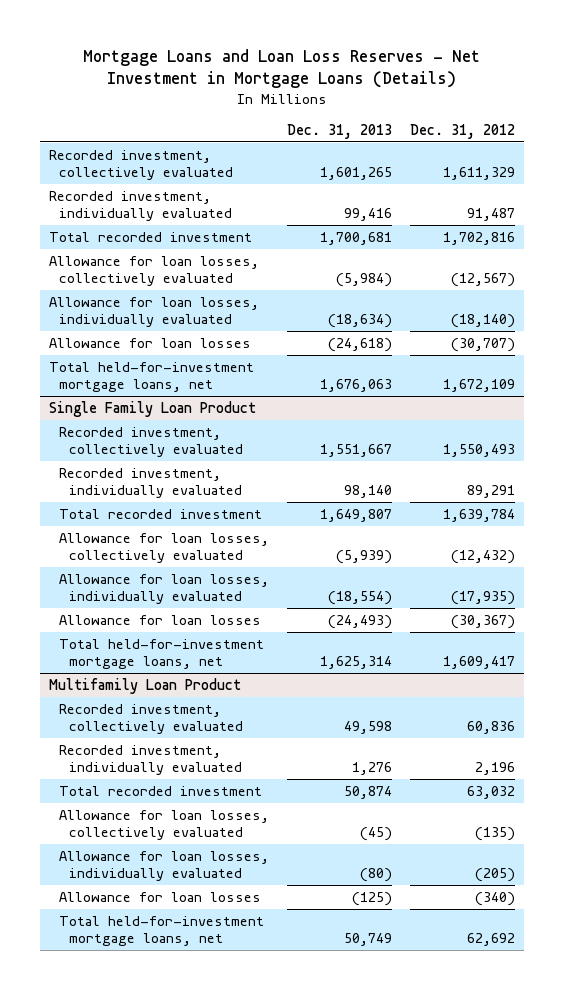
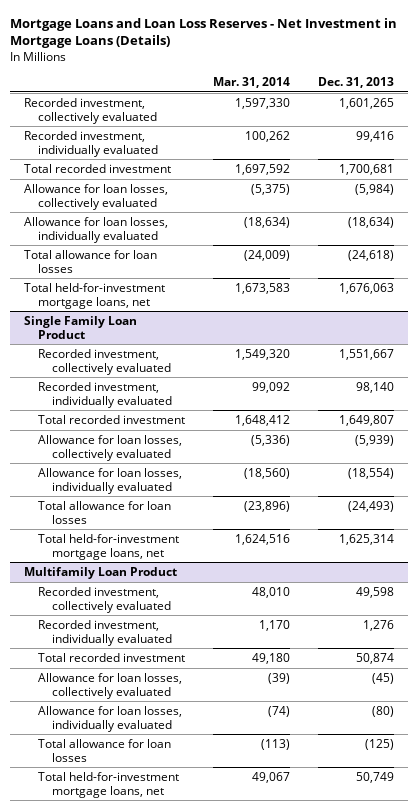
[410,123,516,139] Dec. 31, 2012 -> none
none -> [212,76,290,88] Mar. 31, 2014
[48,337,251,348] Allowance for loan losses -> [24,249,158,273] Total allowance for loan losses
[59,614,262,625] Allowance for loan losses -> [37,500,171,524] Total allowance for loan losses
[59,891,262,902] Allowance for loan losses -> [37,738,171,762] Total allowance for loan losses

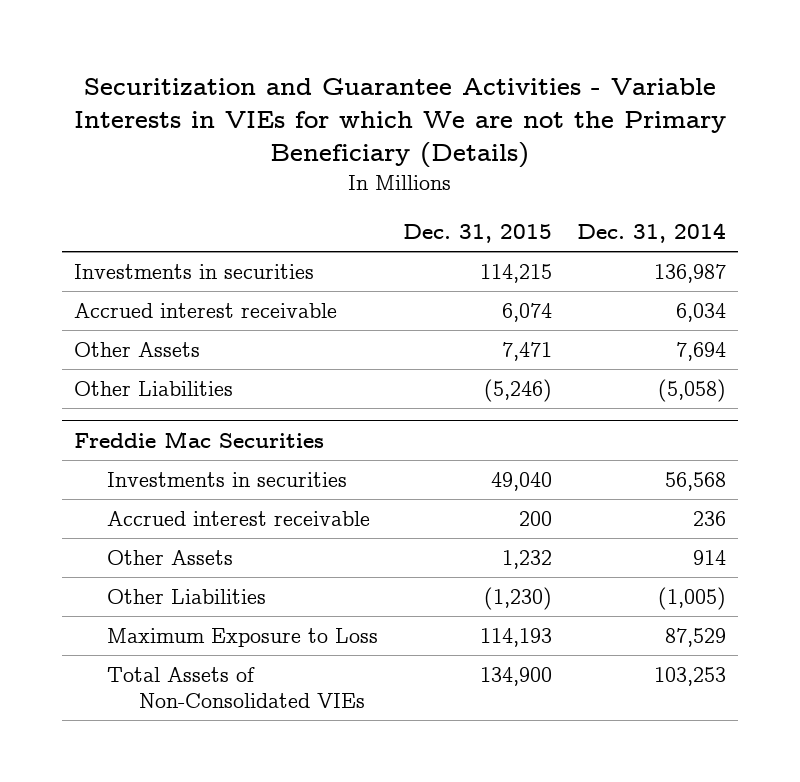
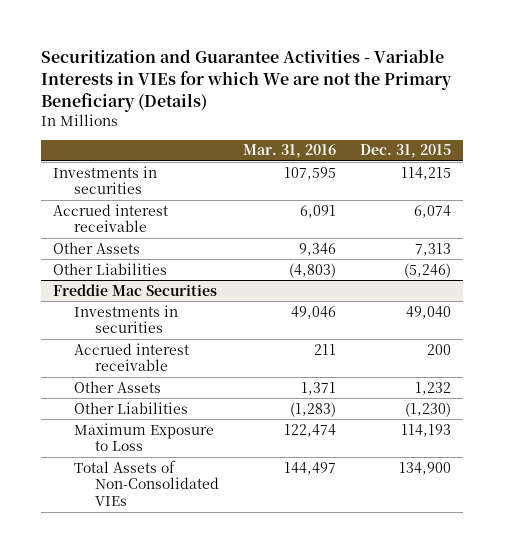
[576,222,726,243] Dec. 31, 2014 -> none
none -> [243,144,337,159] Mar. 31, 2016
[501,342,552,362] 7,471 -> [415,242,452,256] 7,313

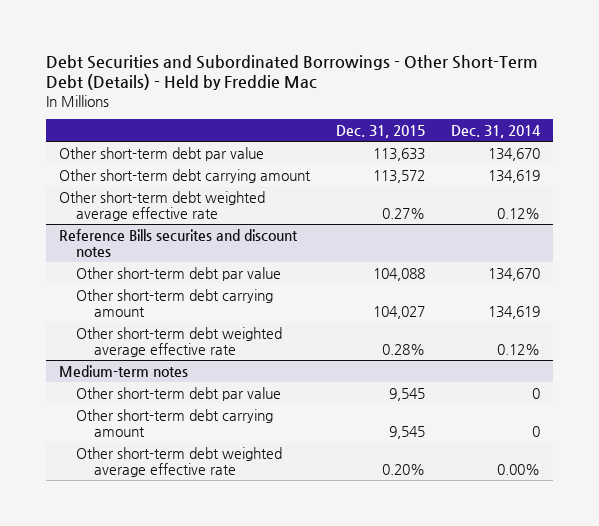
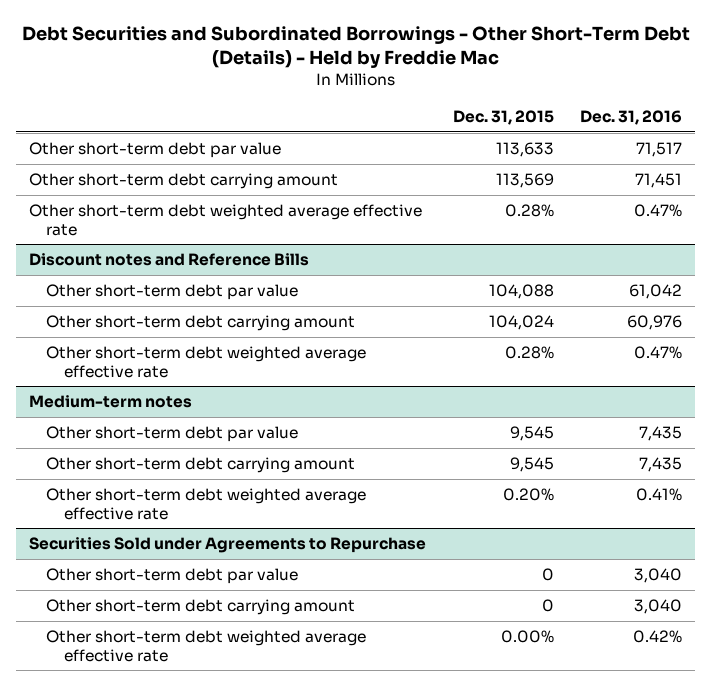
[451,124,542,138] Dec. 31, 2014 -> none
none -> [580,109,683,125] Dec. 31, 2016
[372,169,425,183] 113,572 -> [495,173,554,189] 113,569
[381,207,425,219] 0.27% -> [504,204,554,218] 0.28%
[58,228,298,257] Reference Bills securites and discount notes -> [29,253,310,267] Discount notes and Reference Bills
[372,305,425,319] 104,027 -> [488,315,554,331] 104,024
none -> [29,537,427,554] Securities Sold under Agreements to Repurchase
none -> [46,568,299,585] Other short-term debt par value
none -> [46,599,356,616] Other short-term debt carrying amount
none -> [46,630,367,662] Other short-term debt weighted average effective rate

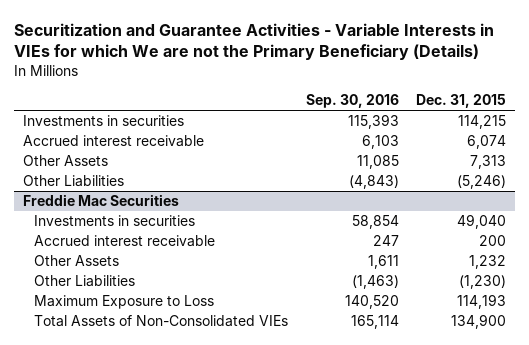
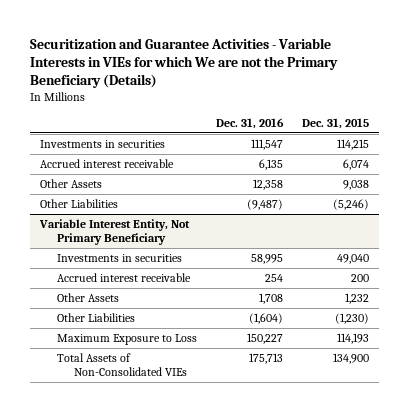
[305,94,399,109] Sep. 30, 2016 -> none
none -> [216,117,285,129] Dec. 31, 2016
[470,155,507,170] 7,313 -> [343,179,370,190] 9,038
[22,194,179,207] Freddie Mac Securities -> none
none -> [39,218,191,246] Variable Interest Entity, Not Primary Beneficiary

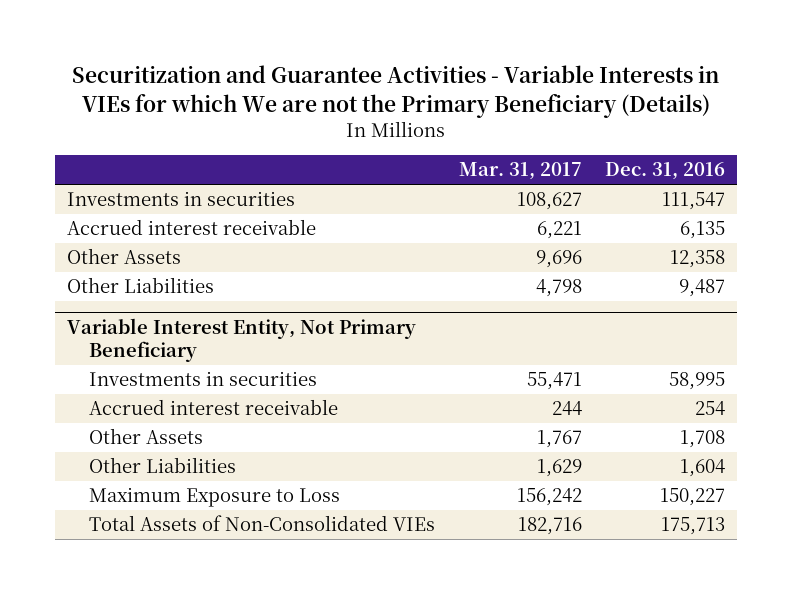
[302,117,370,129] Dec. 31, 2015 -> none
none -> [458,162,582,181] Mar. 31, 2017
[247,198,284,210] (9,487) -> [679,279,726,298] 9,487
[249,312,284,324] (1,604) -> [680,459,726,478] 1,604

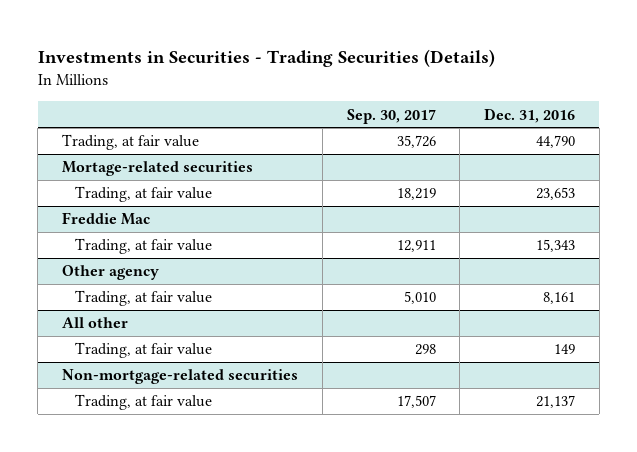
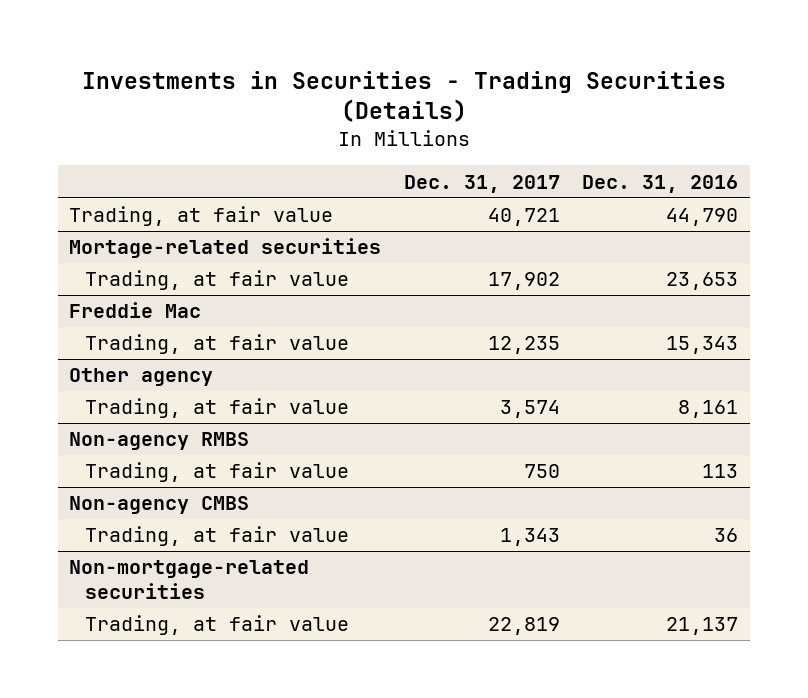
[346,108,436,124] Sep. 30, 2017 -> none
none -> [403,174,560,193] Dec. 31, 2017
[62,317,129,329] All other -> none
none -> [69,432,250,451] Non-agency RMBS
[554,344,576,355] 149 -> [702,464,739,479] 113
none -> [69,496,250,515] Non-agency CMBS
none -> [84,526,349,547] Trading, at fair value

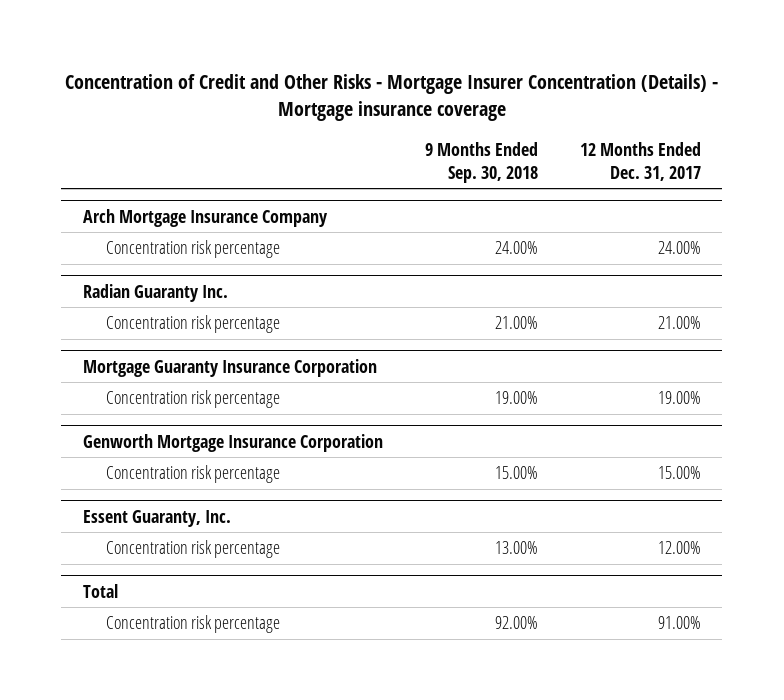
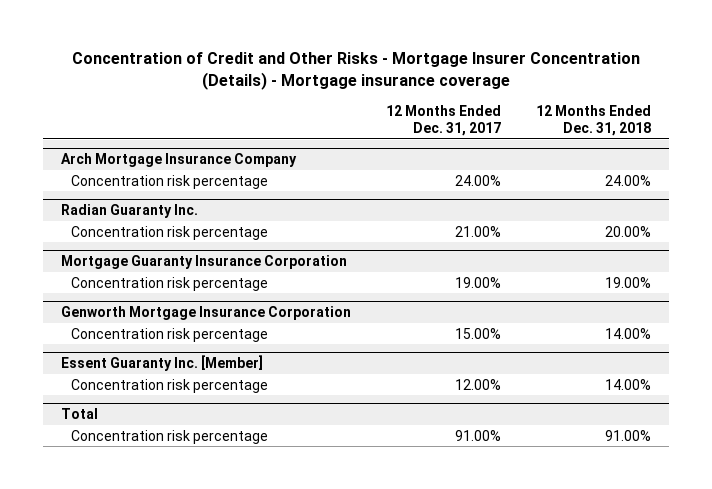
[424,142,538,183] 9 Months Ended Sep. 30, 2018 -> none
none -> [536,104,652,137] 12 Months Ended Dec. 31, 2018
[82,509,231,527] Essent Guaranty, Inc. -> [60,355,263,372] Essent Guaranty Inc. [Member]

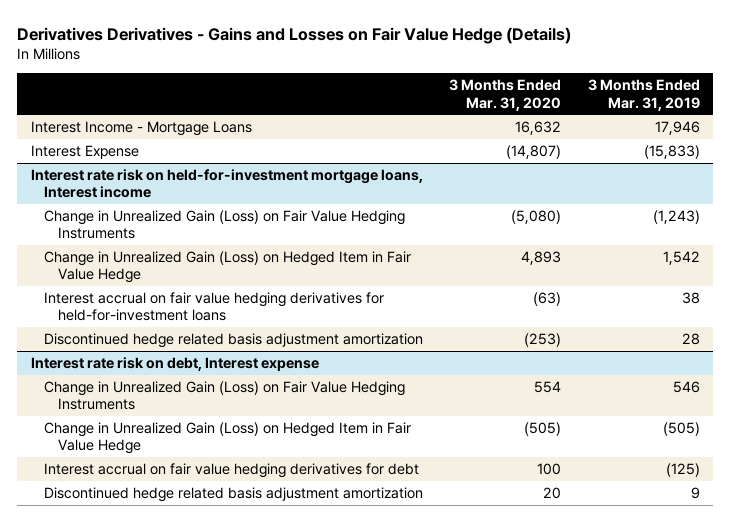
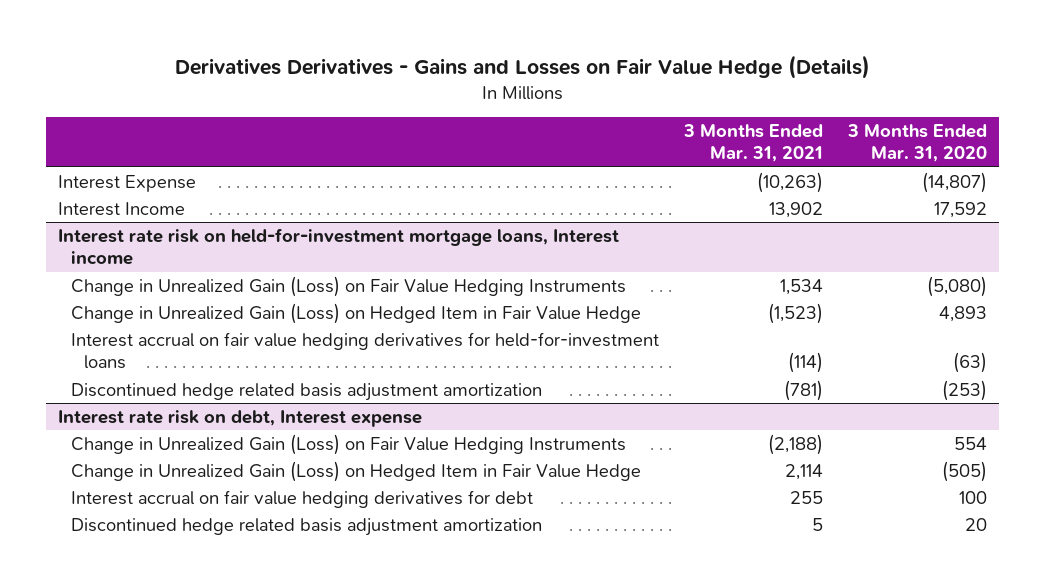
[587,79,700,111] 3 Months Ended Mar. 31, 2019 -> none
none -> [683,123,824,163] 3 Months Ended Mar. 31, 2021
[30,120,252,136] Interest Income - Mortgage Loans -> none
none -> [58,201,186,216] Interest Income

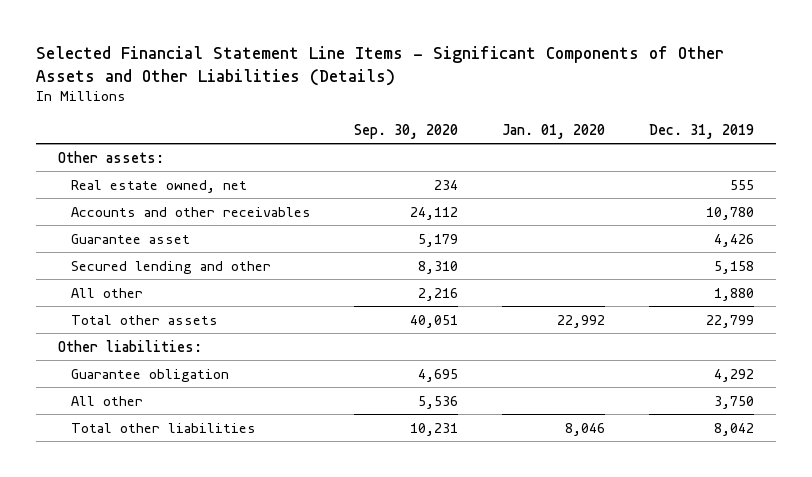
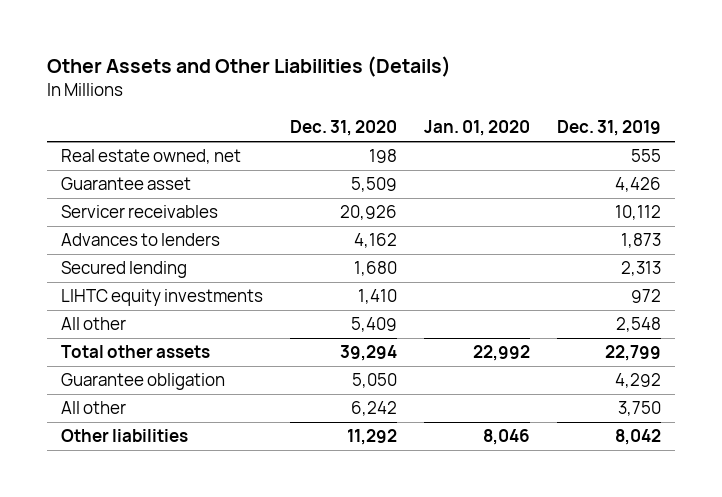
[35,45,724,86] Selected Financial Statement Line Items - Significant Components of Other Assets and Other Liabilities (Details) -> [47,56,452,78] Other Assets and Other Liabilities (Details)
[354,123,459,139] Sep. 30, 2020 -> none
none -> [289,120,397,137] Dec. 31, 2020
[57,150,164,163] Other assets: -> none
[70,206,311,217] Accounts and other receivables -> none
none -> [60,205,218,219] Servicer receivables
none -> [60,233,220,247] Advances to lenders
[70,260,271,274] Secured lending and other -> [60,261,187,279] Secured lending
[713,260,754,274] 5,158 -> [621,261,662,277] 2,313
none -> [60,289,263,307] LIHTC equity investments
[713,287,754,301] 1,880 -> [616,317,662,333] 2,548
[57,339,202,352] Other liabilities: -> none
[70,422,256,433] Total other liabilities -> [60,429,188,443] Other liabilities

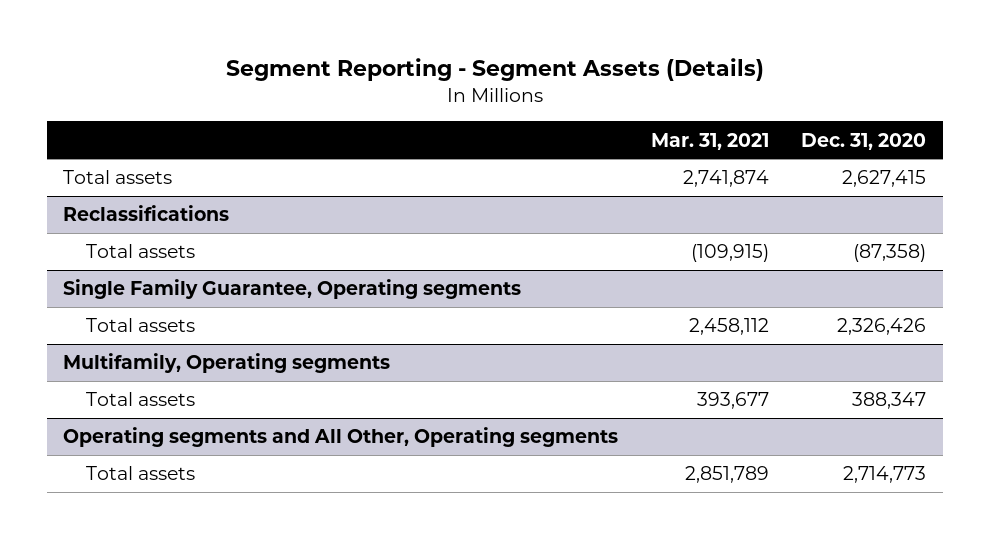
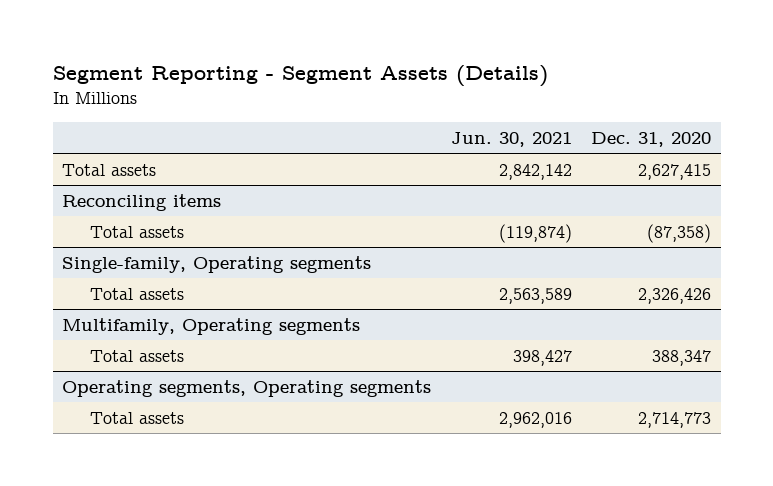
[650,132,769,150] Mar. 31, 2021 -> none
none -> [450,131,572,147] Jun. 30, 2021
[62,205,229,222] Reclassifications -> [62,193,222,211] Reconciling items
[62,279,521,300] Single Family Guarantee, Operating segments -> [62,255,372,273] Single-family, Operating segments
[62,427,618,448] Operating segments and All Other, Operating segments -> none
none -> [62,379,432,397] Operating segments, Operating segments

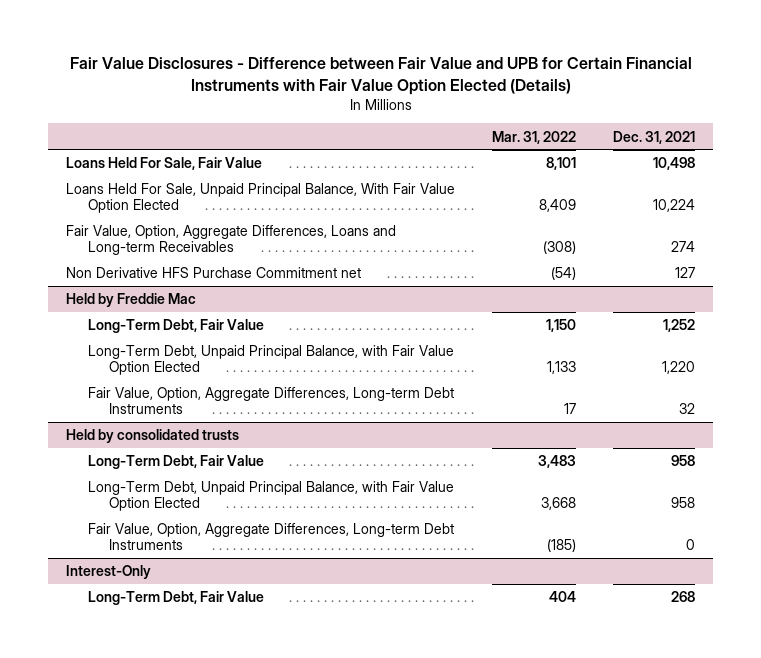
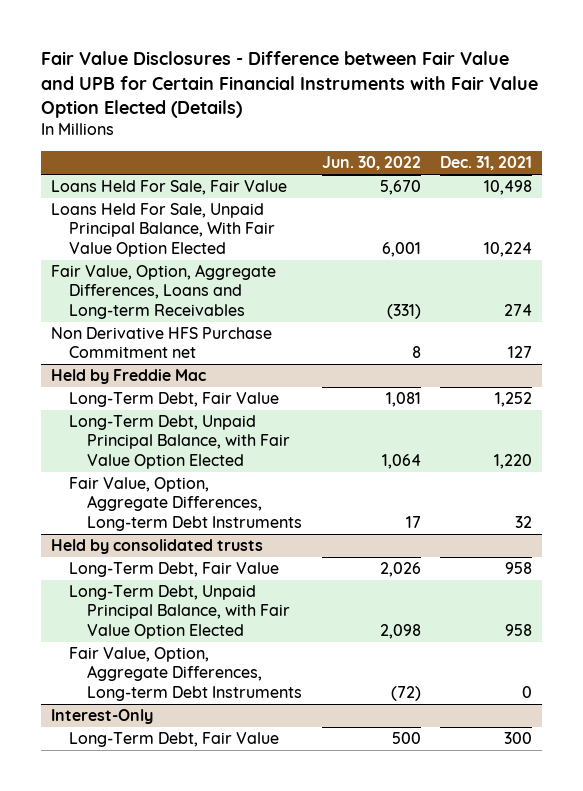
[492,130,577,144] Mar. 31, 2022 -> none
none -> [321,156,421,171] Jun. 30, 2022
[671,591,696,603] 268 -> [504,732,533,745] 300

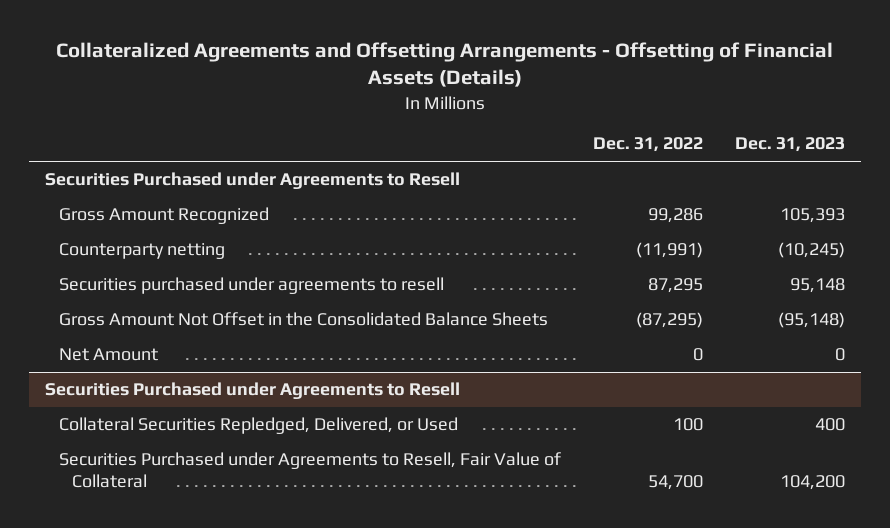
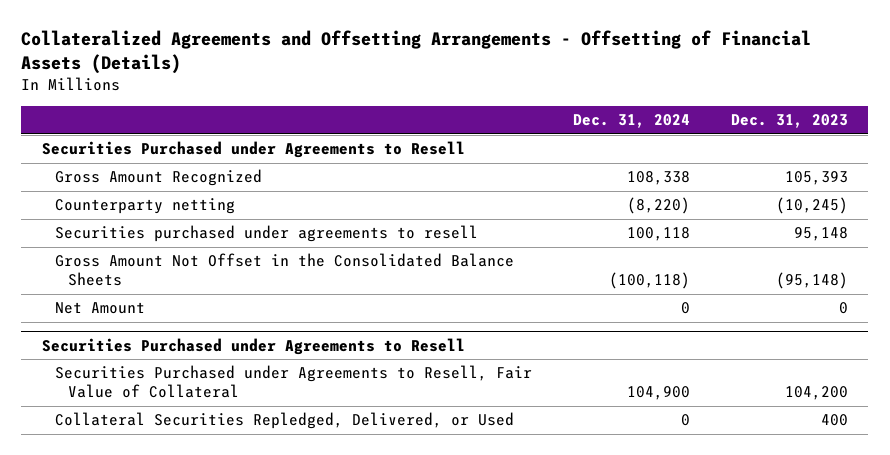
[592,137,703,153] Dec. 31, 2022 -> none
none -> [572,114,690,129] Dec. 31, 2024
[58,417,458,435] Collateral Securities Repledged, Delivered, or Used -> [55,412,515,430] Collateral Securities Repledged, Delivered, or Used

